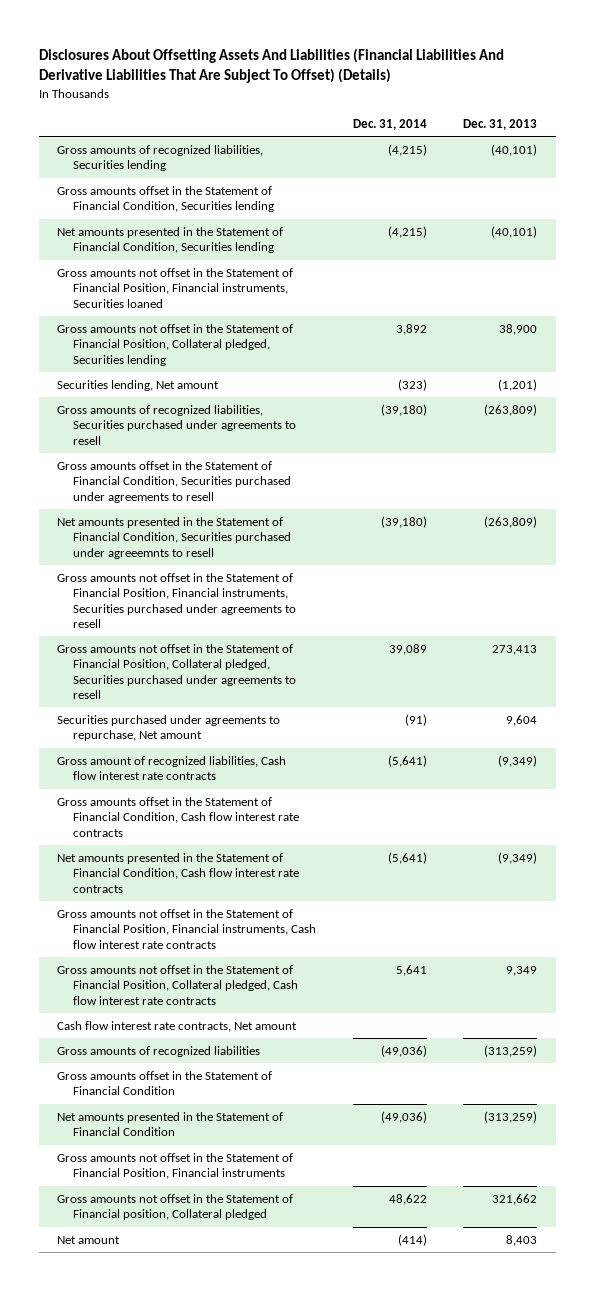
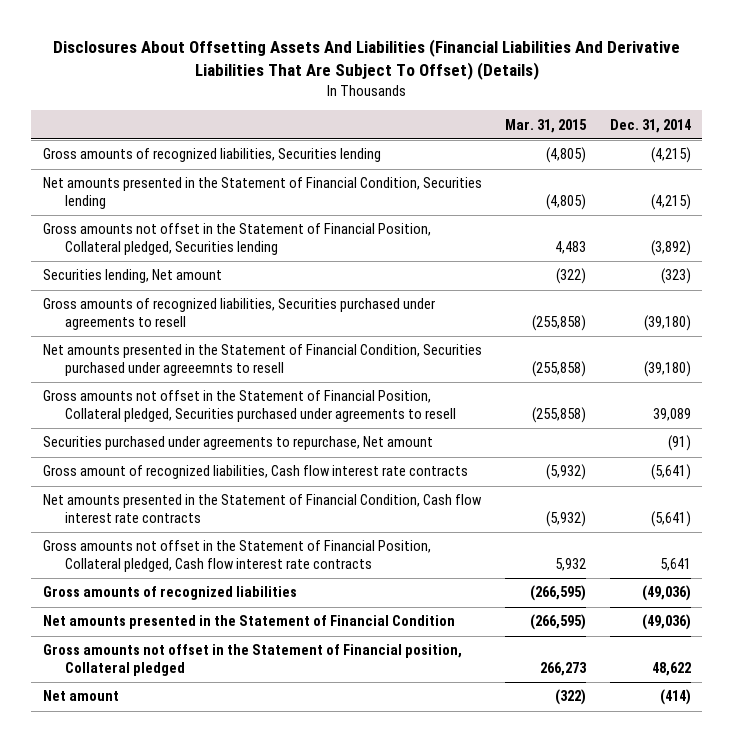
[463,119,538,131] Dec. 31, 2013 -> none
none -> [505,118,588,133] Mar. 31, 2015
[57,185,275,213] Gross amounts offset in the Statement of Financial Condition, Securities lending -> none
[57,267,294,308] Gross amounts not offset in the Statement of Financial Position, Financial instruments, Securities loaned -> none
[395,323,427,335] 3,892 -> [650,240,691,257] (3,892)
[57,460,292,503] Gross amounts offset in the Statement of Financial Condition, Securities purchased under agreements to resell -> none
[57,572,297,629] Gross amounts not offset in the Statement of Financial Position, Financial instruments, Securities purchased under agreements to resell -> none
[57,796,300,837] Gross amounts offset in the Statement of Financial Condition, Cash flow interest rate contracts -> none
[57,908,317,949] Gross amounts not offset in the Statement of Financial Position, Financial instruments, Cash flow interest rate contracts -> none
[57,1020,298,1032] Cash flow interest rate contracts, Net amount -> none
[57,1070,273,1096] Gross amounts offset in the Statement of Financial Condition -> none
[57,1152,294,1180] Gross amounts not offset in the Statement of Financial Position, Financial instruments -> none

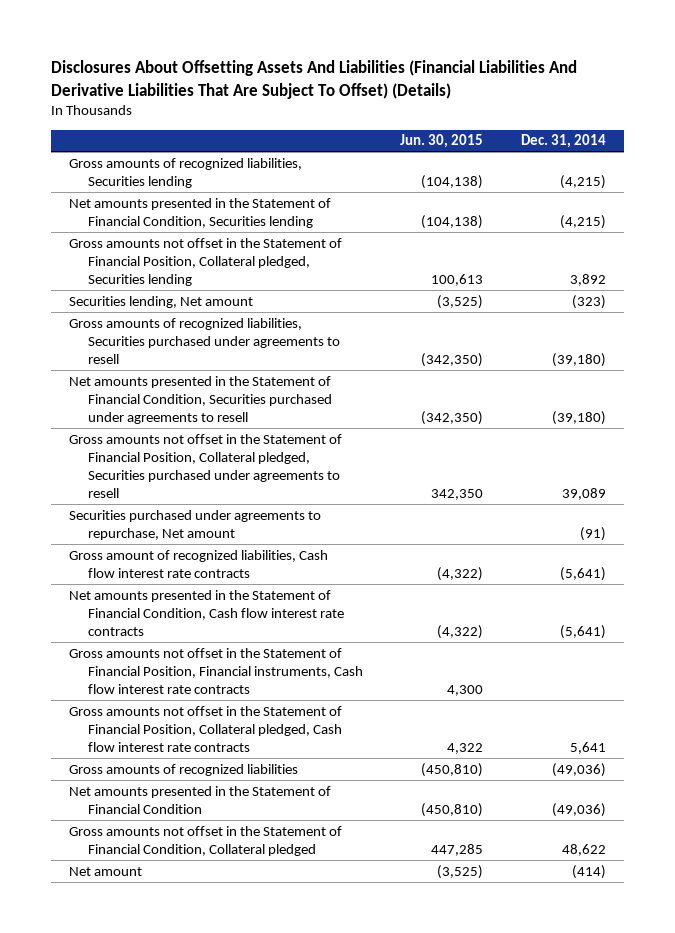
[505,118,588,133] Mar. 31, 2015 -> none
none -> [400,134,484,149] Jun. 30, 2015
[650,240,691,257] (3,892) -> [569,273,606,286] 3,892
[42,344,482,377] Net amounts presented in the Statement of Financial Condition, Securities purchased under agreeemnts to resell -> [69,375,332,424] Net amounts presented in the Statement of Financial Condition, Securities purchased under agreements to resell
none -> [69,647,363,694] Gross amounts not offset in the Statement of Financial Position, Financial instruments, Cash flow interest rate contracts
[42,644,462,677] Gross amounts not offset in the Statement of Financial position, Collateral pledged -> [69,825,343,856] Gross amounts not offset in the Statement of Financial Condition, Collateral pledged

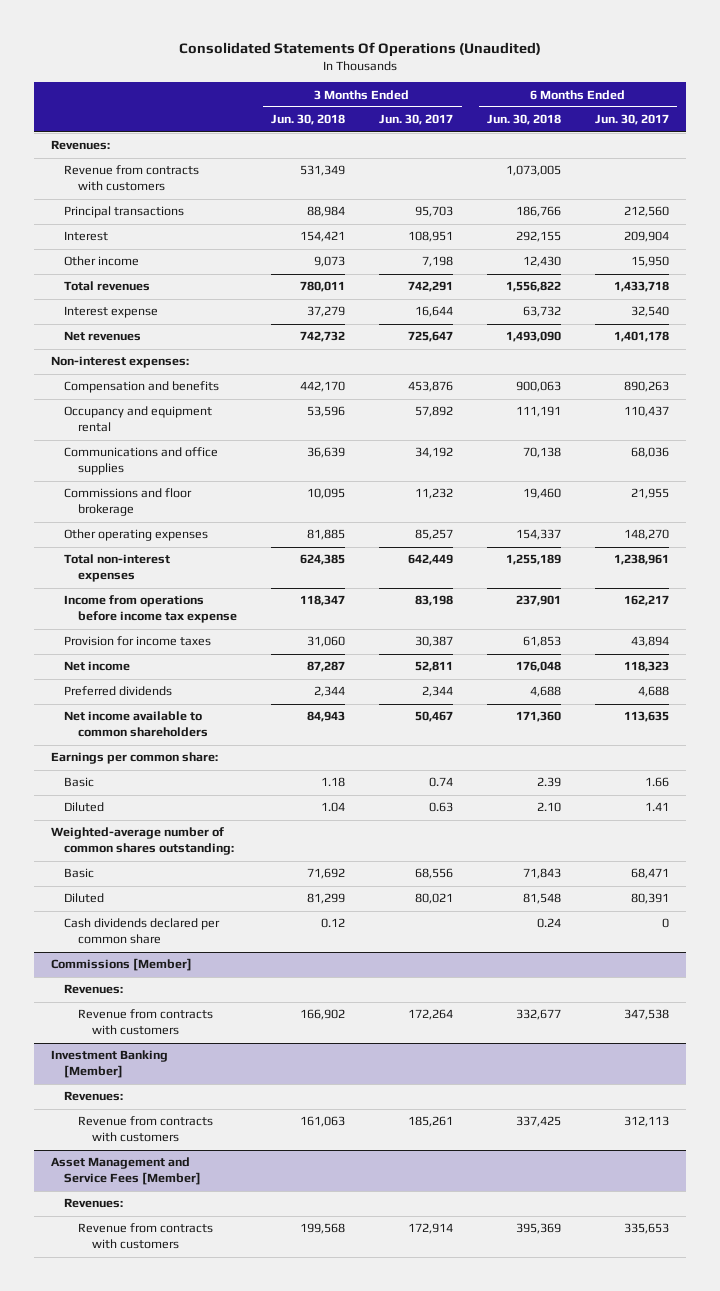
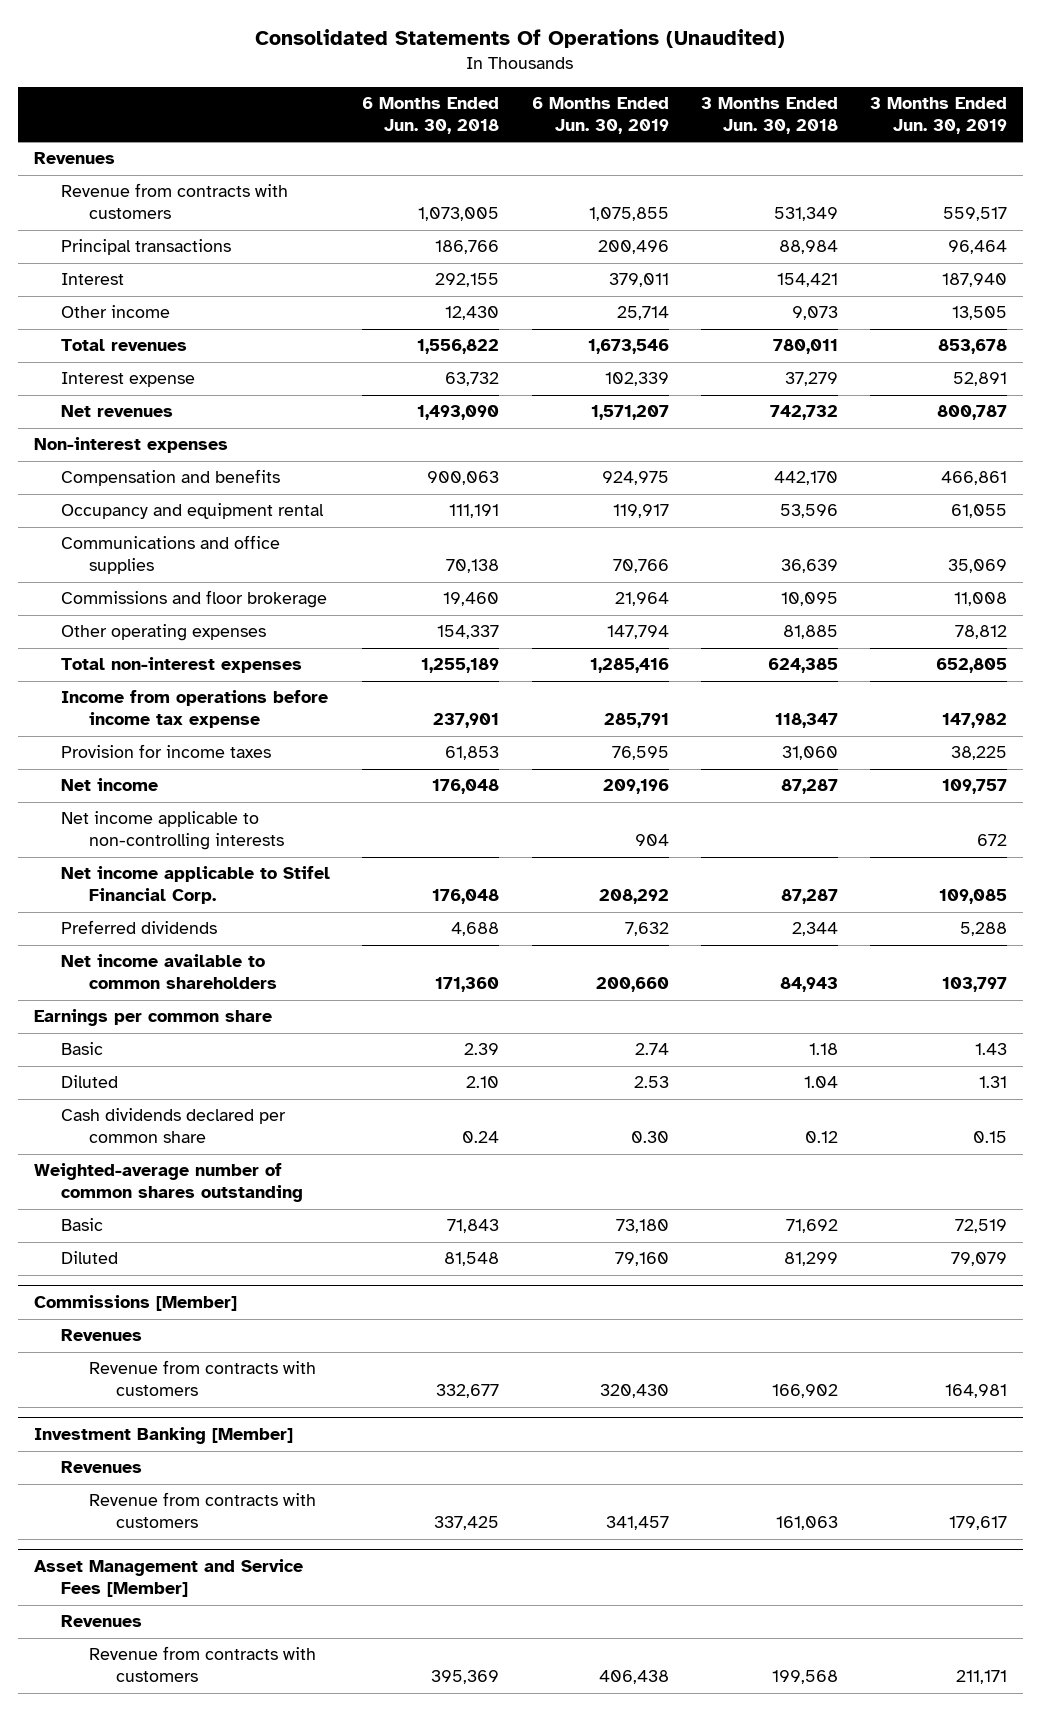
[379,114,454,126] Jun. 30, 2017 -> none
[594,114,669,126] Jun. 30, 2017 -> none
none -> [531,97,669,134] 6 Months Ended Jun. 30, 2019
none -> [869,97,1007,134] 3 Months Ended Jun. 30, 2019
[50,140,110,151] Revenues: -> [33,152,115,165] Revenues
[50,356,189,369] Non-interest expenses: -> [33,437,228,454] Non-interest expenses
none -> [61,811,284,851] Net income applicable to non-controlling interests
none -> [61,866,331,905] Net income applicable to Stifel Financial Corp.
[50,752,218,765] Earnings per common share: -> [33,1009,272,1027] Earnings per common share
[64,918,221,945] Cash dividends declared per common share -> [61,1108,287,1144] Cash dividends declared per common share
[50,827,235,856] Weighted-average number of common shares outstanding: -> [33,1163,304,1203] Weighted-average number of common shares outstanding
[64,984,124,995] Revenues: -> [61,1329,143,1342] Revenues
[64,1091,124,1102] Revenues: -> [61,1461,143,1474] Revenues
[64,1198,124,1209] Revenues: -> [61,1615,143,1628] Revenues

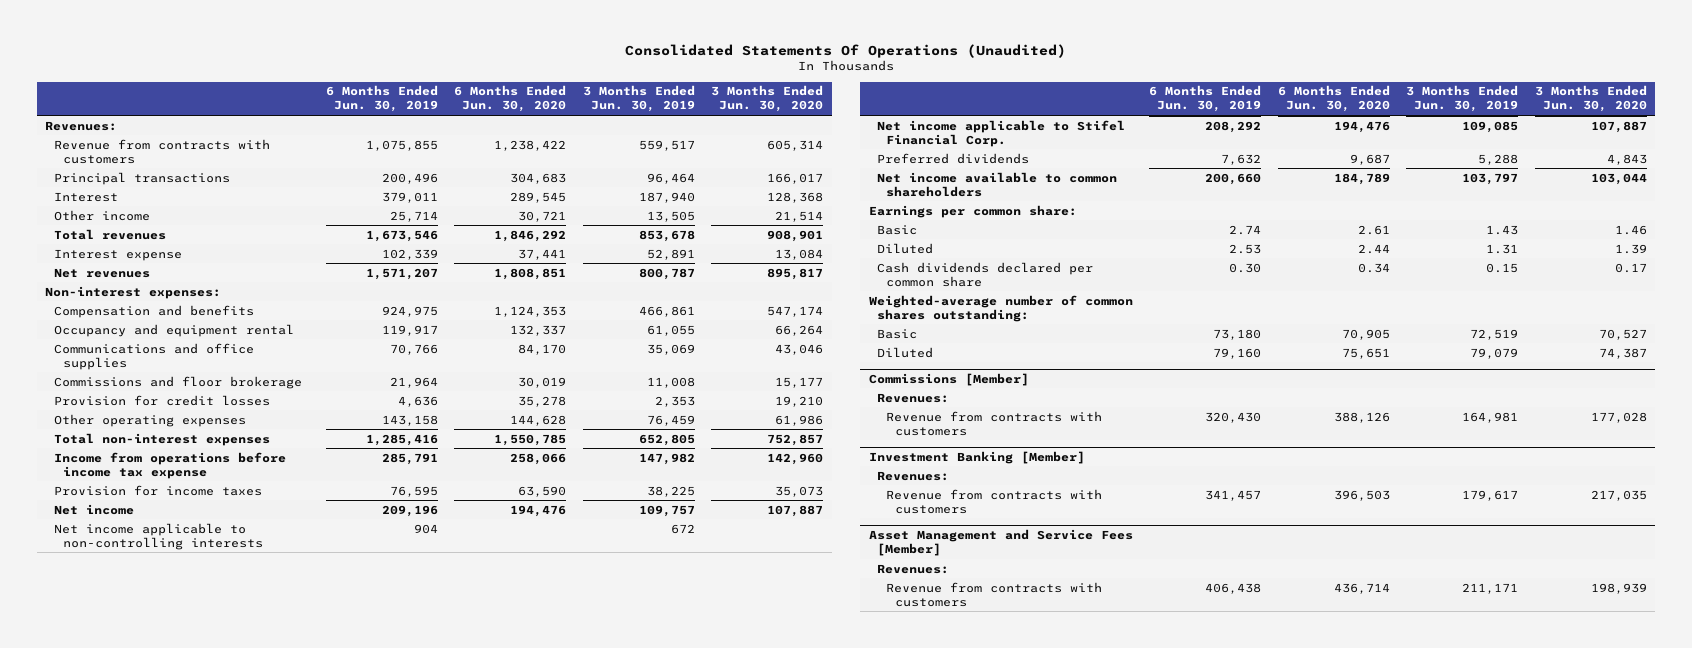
[362,97,500,134] 6 Months Ended Jun. 30, 2018 -> none
[700,97,838,134] 3 Months Ended Jun. 30, 2018 -> none
none -> [454,85,567,113] 6 Months Ended Jun. 30, 2020
none -> [711,85,824,113] 3 Months Ended Jun. 30, 2020
[33,152,115,165] Revenues -> [45,120,118,131] Revenues:
[33,437,228,454] Non-interest expenses -> [45,285,222,299] Non-interest expenses:
none -> [53,394,270,406] Provision for credit losses
[606,625,669,640] 147,794 -> [381,414,438,426] 143,158
[954,625,1007,640] 78,812 -> [646,414,695,426] 76,459
[33,1009,272,1027] Earnings per common share -> [868,204,1077,218] Earnings per common share:
[33,1163,304,1203] Weighted-average number of common shares outstanding -> [868,294,1133,322] Weighted-average number of common shares outstanding:
[61,1329,143,1342] Revenues -> [877,392,950,403] Revenues:
[61,1461,143,1474] Revenues -> [877,470,950,481] Revenues:
[61,1615,143,1628] Revenues -> [877,563,950,574] Revenues:

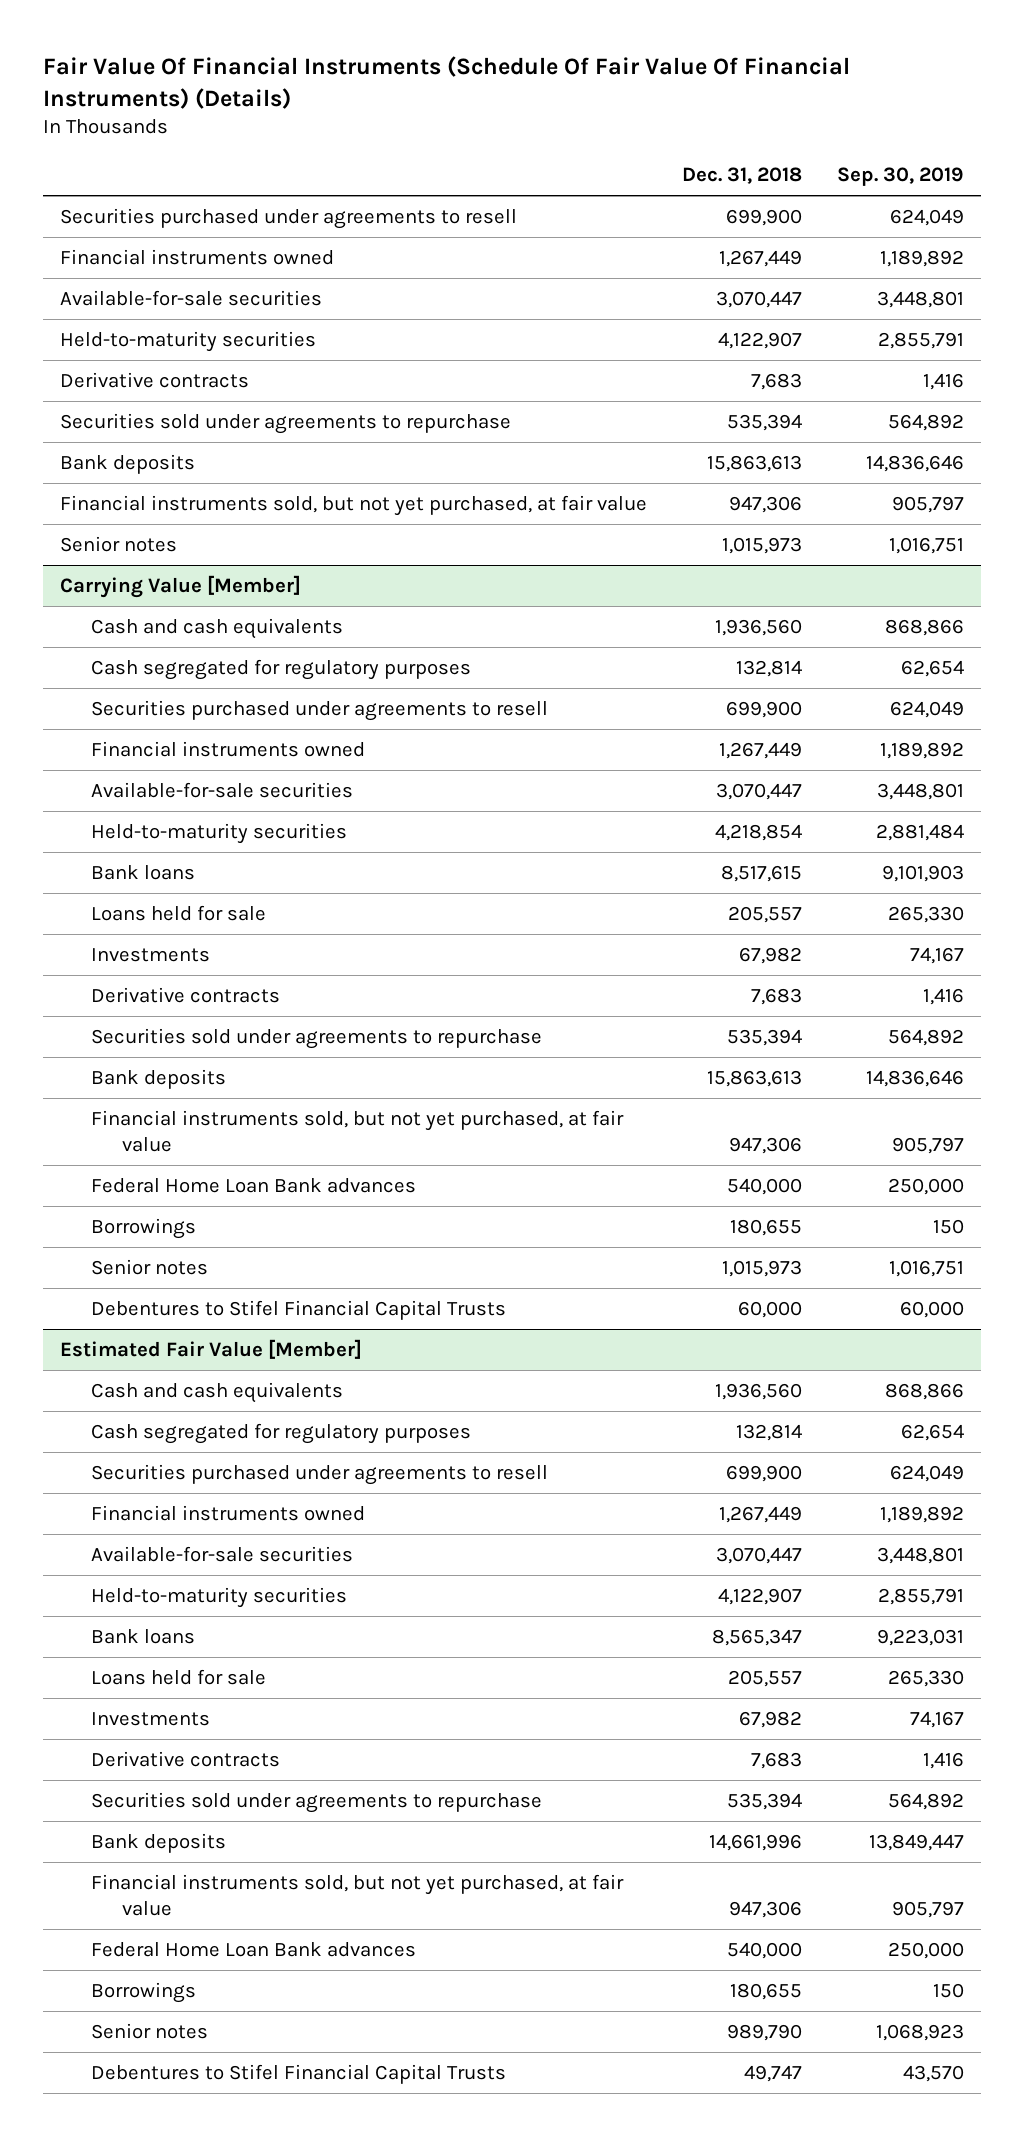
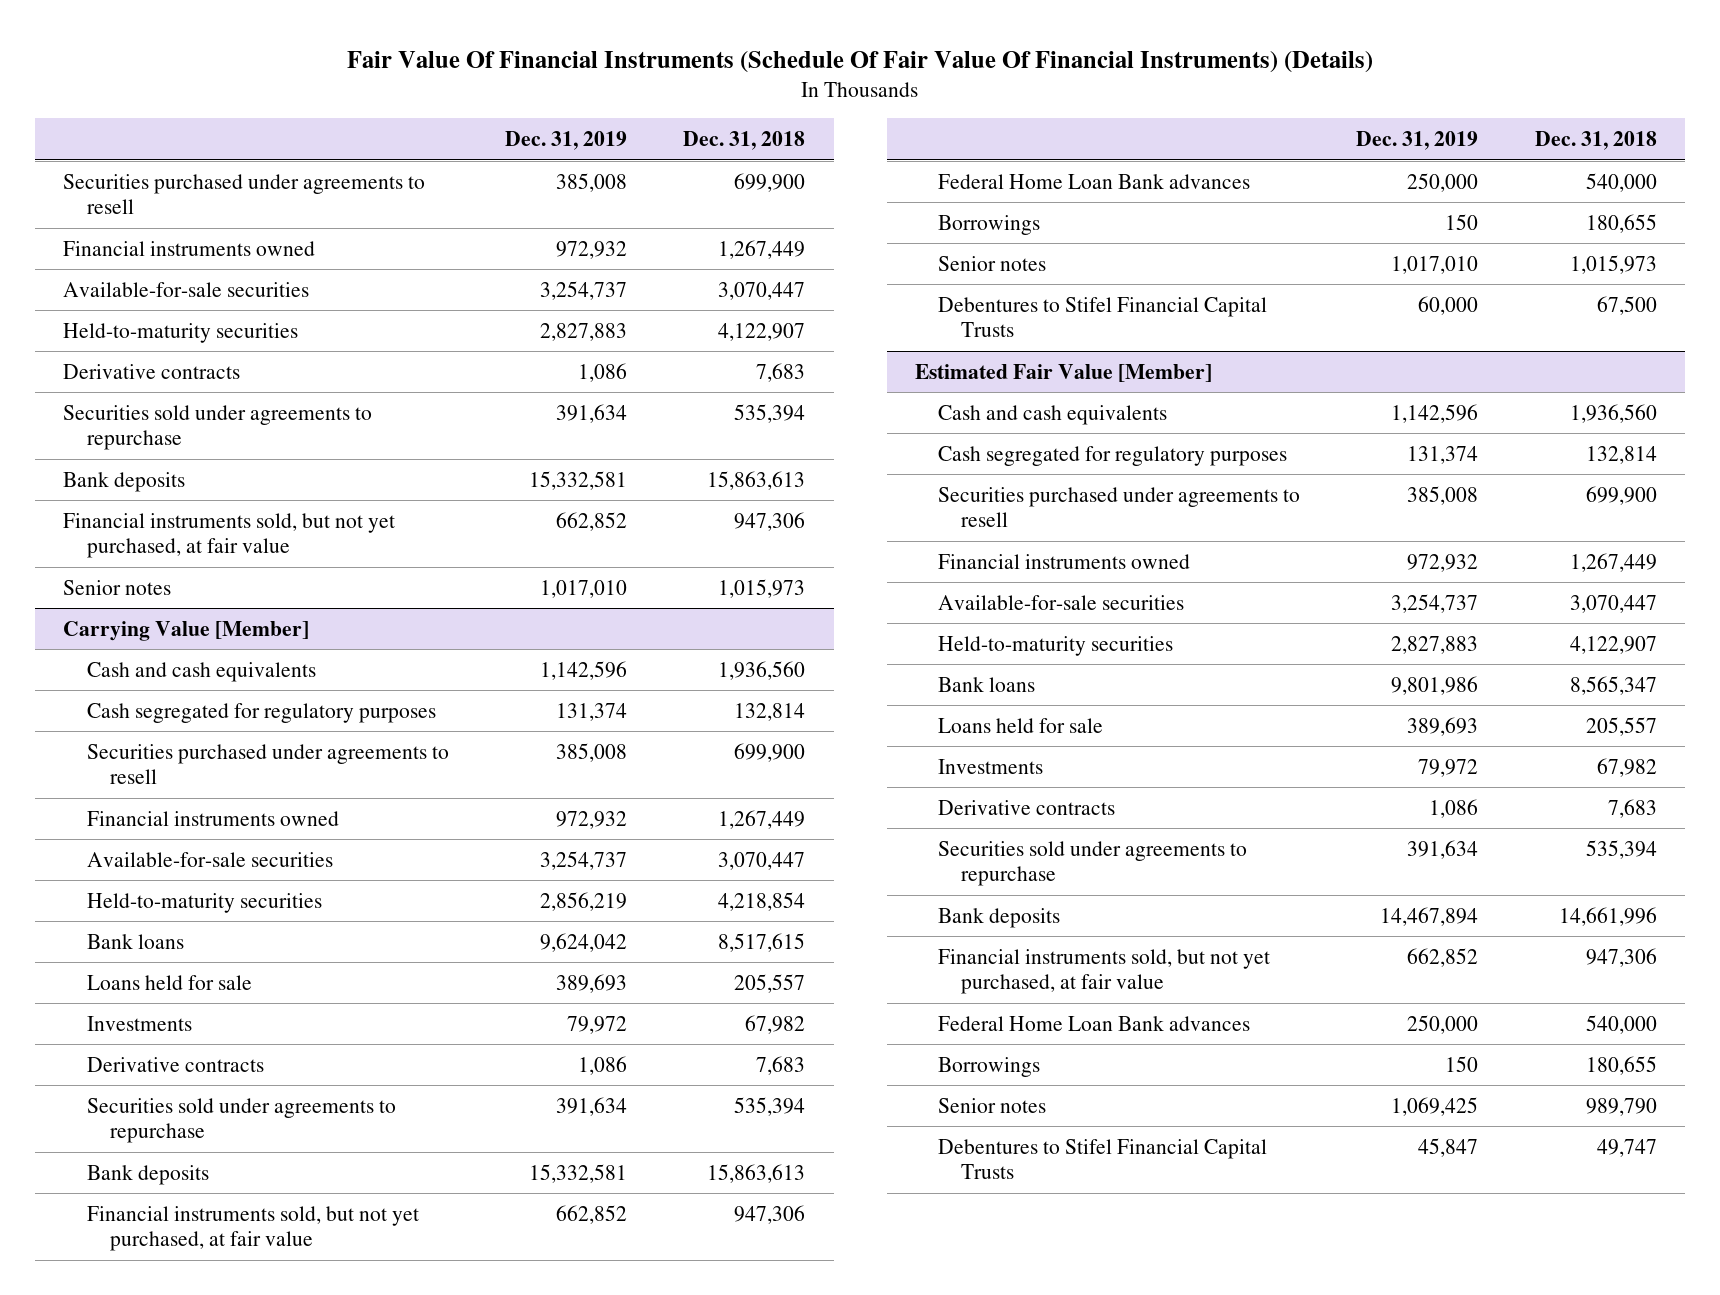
[836,166,964,186] Sep. 30, 2019 -> none
none -> [504,130,627,150] Dec. 31, 2019
[738,1301,803,1319] 60,000 -> [1596,295,1657,315] 67,500

